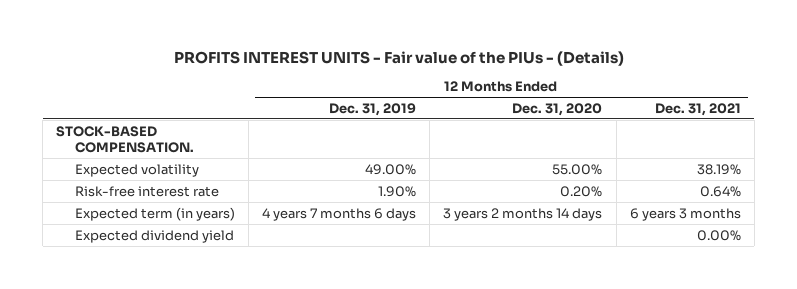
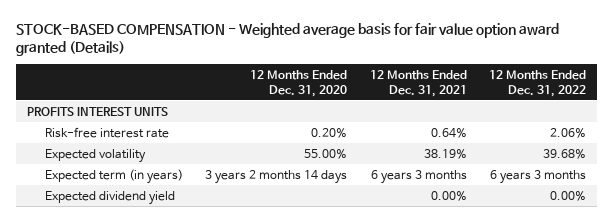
[173,50,624,66] PROFITS INTEREST UNITS - Fair value of the PIUs - (Details) -> [15,23,559,57] STOCK-BASED COMPENSATION - Weighted average basis for fair value option award granted (Details)
[328,102,416,116] Dec. 31, 2019 -> none
none -> [489,70,587,97] 12 Months Ended Dec. 31, 2022
[56,125,194,153] STOCK-BASED COMPENSATION. -> [26,106,168,117] PROFITS INTEREST UNITS
[74,163,199,177] Expected volatility -> [44,148,146,163] Expected volatility

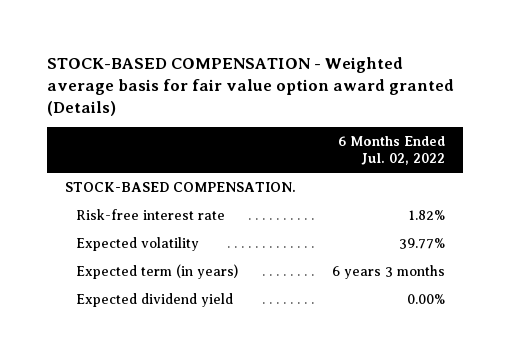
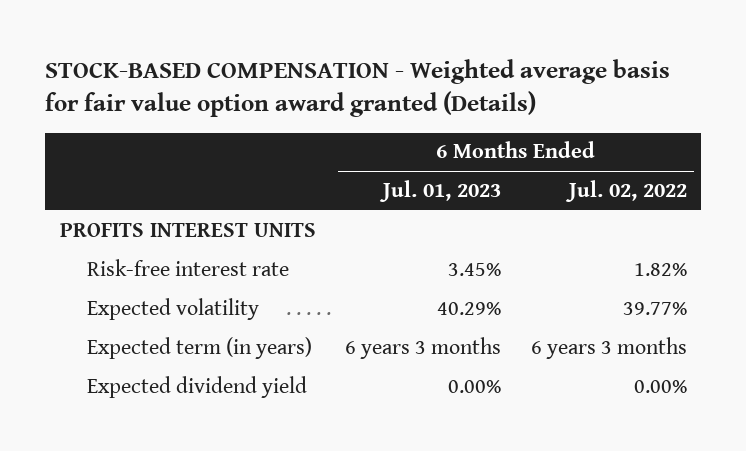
none -> [379,180,502,203] Jul. 01, 2023
[64,181,296,192] STOCK-BASED COMPENSATION. -> [59,222,316,237] PROFITS INTEREST UNITS

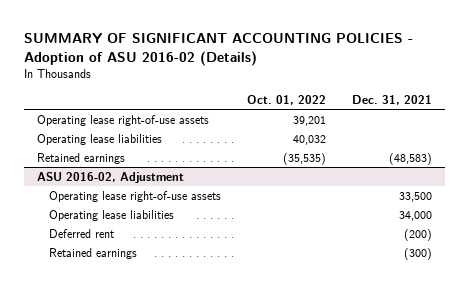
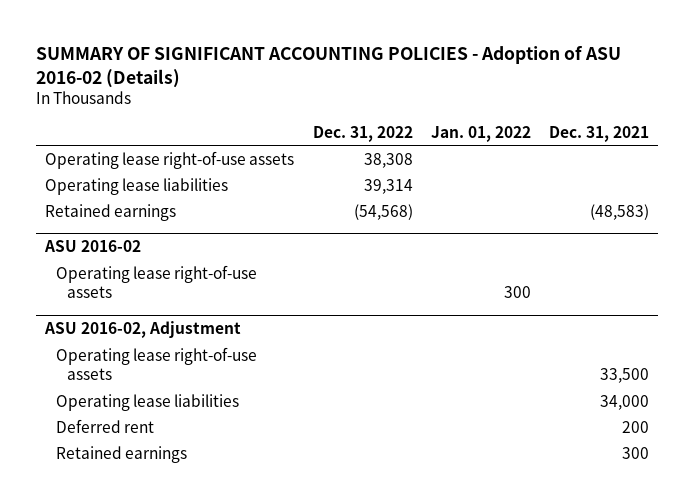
[247,95,327,106] Oct. 01, 2022 -> none
none -> [312,126,413,143] Dec. 31, 2022
none -> [430,126,531,143] Jan. 01, 2022
none -> [44,240,142,253] ASU 2016-02
none -> [56,264,258,299] Operating lease right-of-use assets
[403,228,432,241] (200) -> [622,420,650,433] 200
[403,247,432,260] (300) -> [622,446,650,459] 300

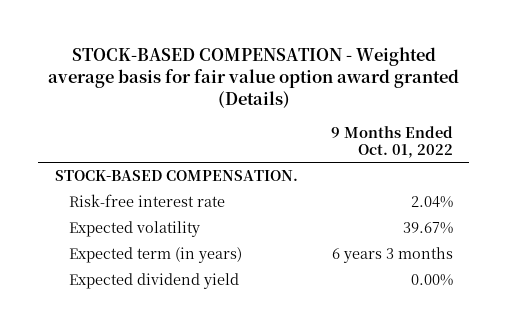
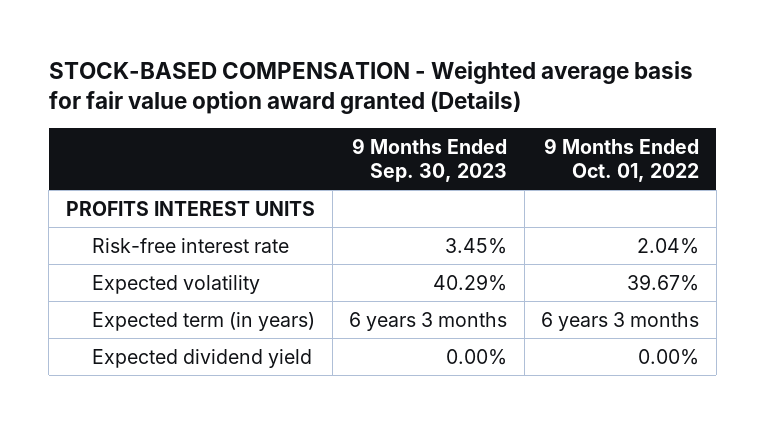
none -> [352,137,508,182] 9 Months Ended Sep. 30, 2023
[54,170,298,182] STOCK-BASED COMPENSATION. -> [65,200,315,216] PROFITS INTEREST UNITS

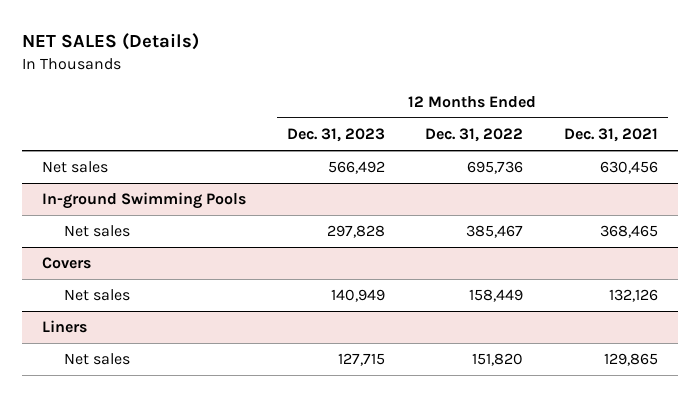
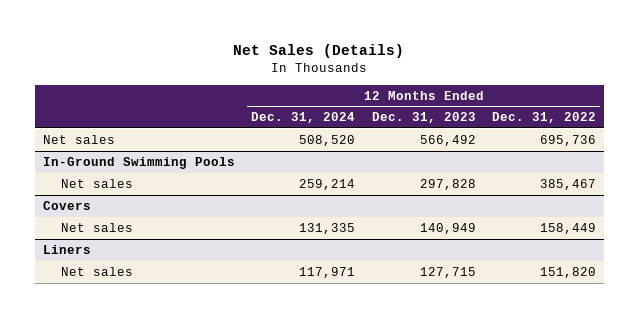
[21,33,199,51] NET SALES (Details) -> [233,43,405,58] Net Sales (Details)
[563,127,658,142] Dec. 31, 2021 -> none
none -> [251,112,356,124] Dec. 31, 2024
[42,192,247,210] In-ground Swimming Pools -> [43,156,236,169] In-Ground Swimming Pools

